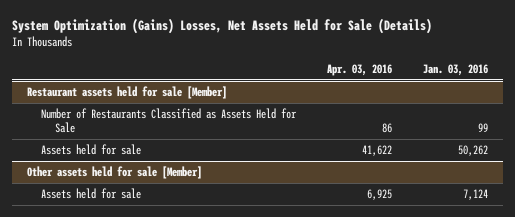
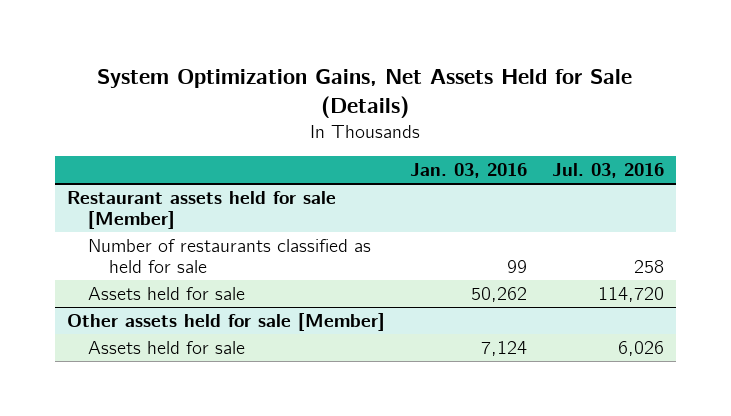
[11,18,432,35] System Optimization (Gains) Losses, Net Assets Held for Sale (Details) -> [97,68,633,118] System Optimization Gains, Net Assets Held for Sale (Details)
[326,64,392,77] Apr. 03, 2016 -> none
none -> [551,163,664,179] Jul. 03, 2016
[40,108,297,134] Number of Restaurants Classified as Assets Held for Sale -> [88,238,372,274] Number of restaurants classified as held for sale

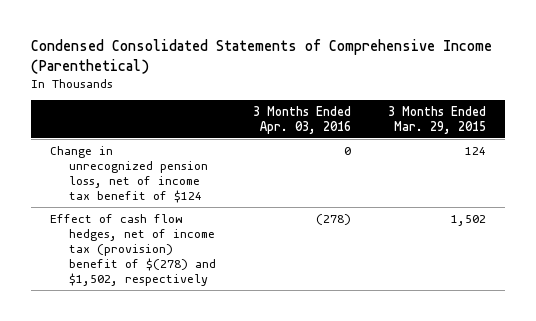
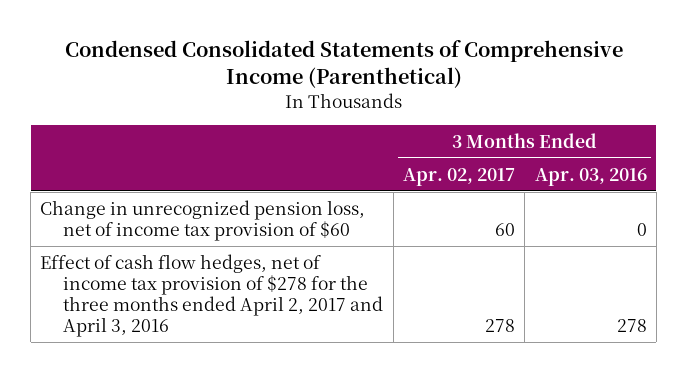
[388,105,487,135] 3 Months Ended Mar. 29, 2015 -> none
none -> [402,167,515,186] Apr. 02, 2017
[50,145,208,204] Change in unrecognized pension loss, net of income tax benefit of $124 -> [40,199,366,241] Change in unrecognized pension loss, net of income tax provision of $60
[50,213,216,287] Effect of cash flow hedges, net of income tax (provision) benefit of $(278) and $1,502, respectively -> [40,253,384,337] Effect of cash flow hedges, net of income tax provision of $278 for the three months ended April 2, 2017 and April 3, 2016
[315,213,351,225] (278) -> [616,318,647,332] 278

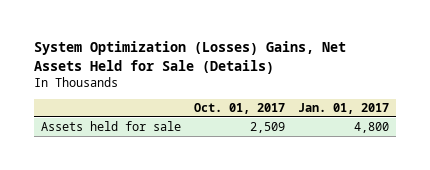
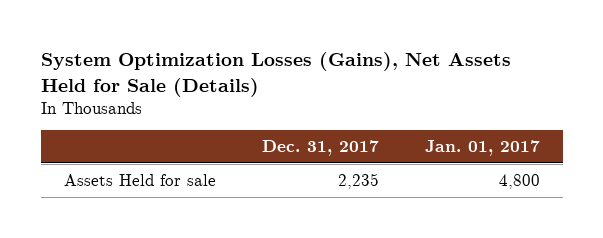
[34,41,347,74] System Optimization (Losses) Gains, Net Assets Held for Sale (Details) -> [40,52,511,97] System Optimization Losses (Gains), Net Assets Held for Sale (Details)
[193,102,285,114] Oct. 01, 2017 -> none
none -> [261,140,379,157] Dec. 31, 2017
[40,121,181,132] Assets held for sale -> [63,174,216,187] Assets Held for sale

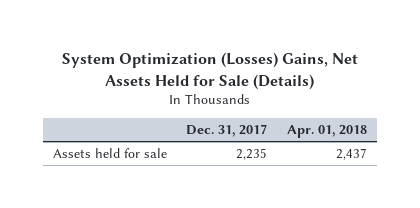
[40,52,511,97] System Optimization Losses (Gains), Net Assets Held for Sale (Details) -> [61,52,358,90] System Optimization (Losses) Gains, Net Assets Held for Sale (Details)
[424,140,540,157] Jan. 01, 2017 -> none
none -> [287,125,368,139] Apr. 01, 2018
[63,174,216,187] Assets Held for sale -> [52,147,167,158] Assets held for sale

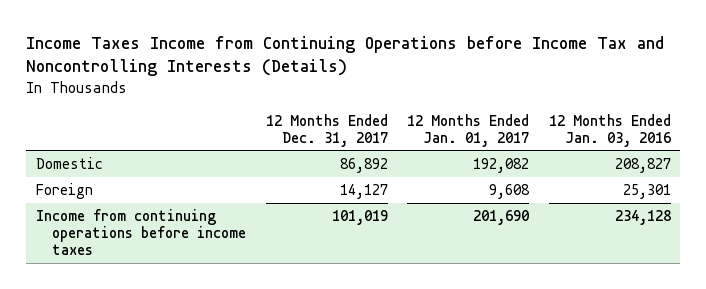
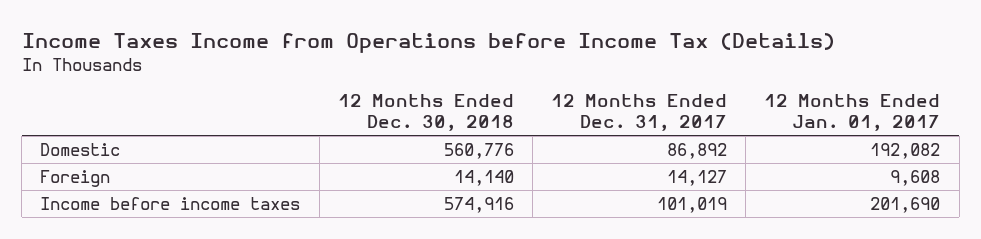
[25,36,664,77] Income Taxes Income from Continuing Operations before Income Tax and Noncontrolling Interests (Details) -> [21,32,835,53] Income Taxes Income from Operations before Income Tax (Details)
[548,113,671,147] 12 Months Ended Jan. 03, 2016 -> none
none -> [337,94,514,131] 12 Months Ended Dec. 30, 2018
[35,208,247,256] Income from continuing operations before income taxes -> [40,196,301,210] Income before income taxes

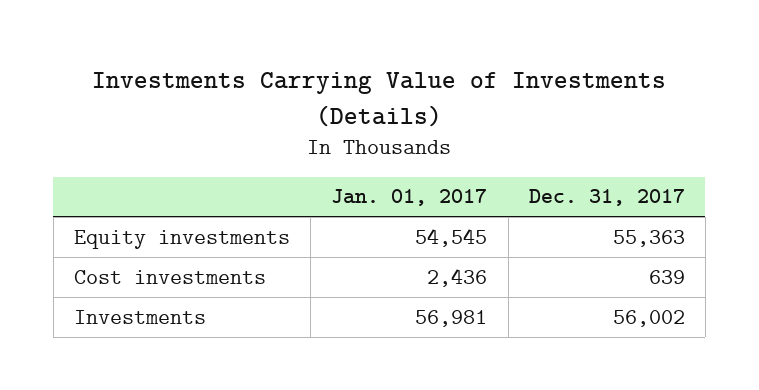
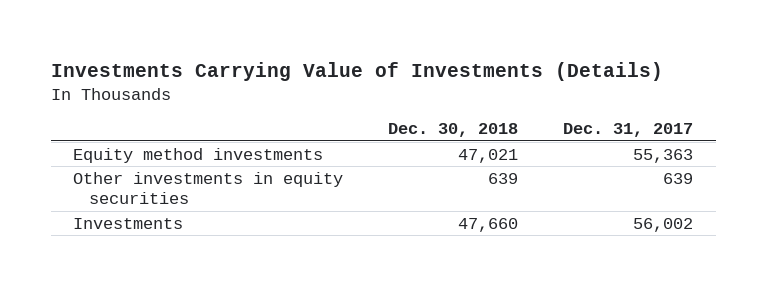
[331,189,488,207] Jan. 01, 2017 -> none
none -> [388,123,519,138] Dec. 30, 2018
[73,229,290,249] Equity investments -> [73,147,324,163] Equity method investments
[73,269,266,284] Cost investments -> [73,171,344,204] Other investments in equity securities

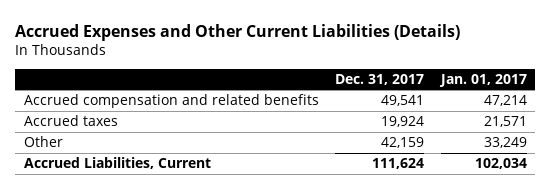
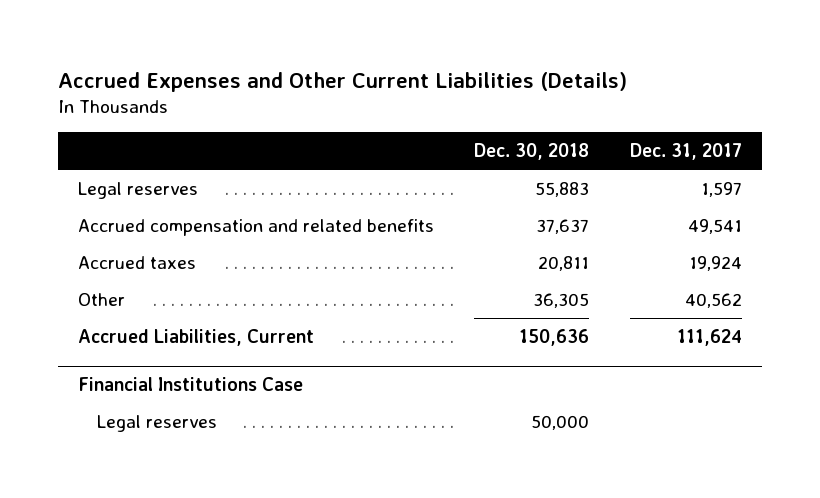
[438,73,527,87] Jan. 01, 2017 -> none
none -> [474,143,590,161] Dec. 30, 2018
none -> [78,181,199,199] Legal reserves
[381,137,425,149] 42,159 -> [684,292,742,308] 40,562
none -> [78,376,304,391] Financial Institutions Case
none -> [97,414,218,432] Legal reserves

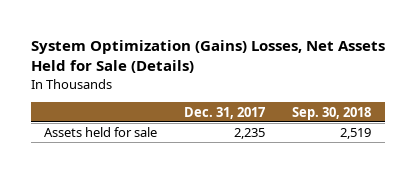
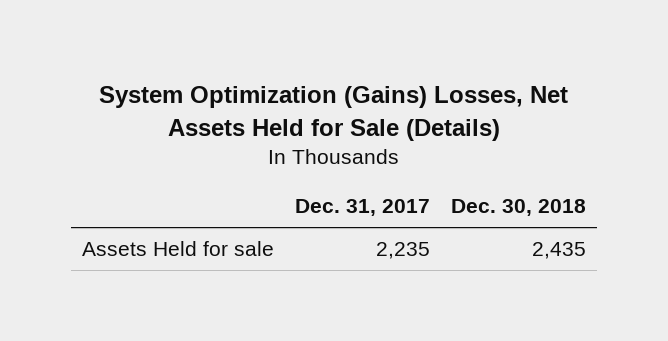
[292,106,372,120] Sep. 30, 2018 -> none
none -> [450,199,586,217] Dec. 30, 2018
[44,127,158,138] Assets held for sale -> [81,241,274,257] Assets Held for sale

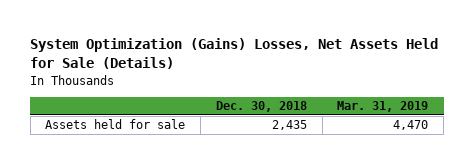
[294,199,430,217] Dec. 31, 2017 -> none
none -> [337,101,429,113] Mar. 31, 2019
[81,241,274,257] Assets Held for sale -> [45,119,186,130] Assets held for sale

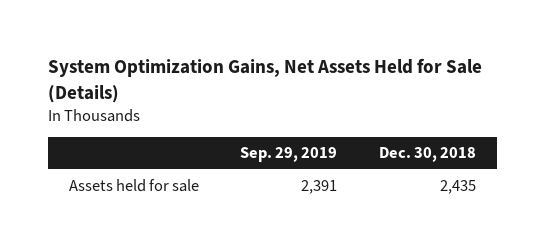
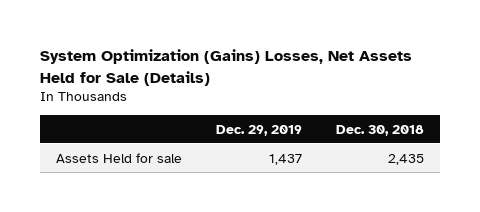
[47,58,482,103] System Optimization Gains, Net Assets Held for Sale (Details) -> [39,49,412,86] System Optimization (Gains) Losses, Net Assets Held for Sale (Details)
[240,147,338,163] Sep. 29, 2019 -> none
none -> [215,124,302,136] Dec. 29, 2019
[68,179,199,193] Assets held for sale -> [56,152,183,163] Assets Held for sale

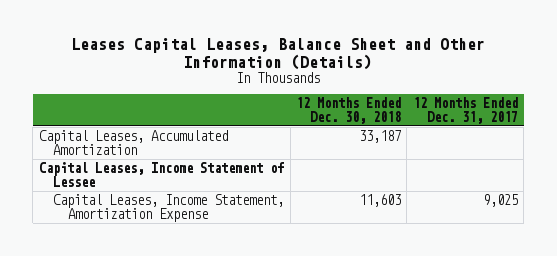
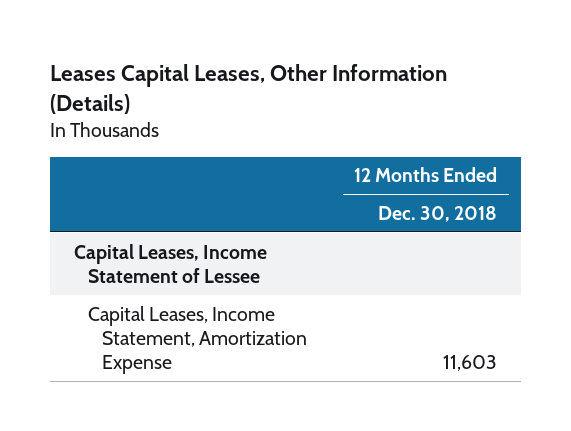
[71,38,486,70] Leases Capital Leases, Balance Sheet and Other Information (Details) -> [50,63,448,114] Leases Capital Leases, Other Information (Details)
[412,96,518,125] 12 Months Ended Dec. 31, 2017 -> none
[38,129,228,156] Capital Leases, Accumulated Amortization -> none

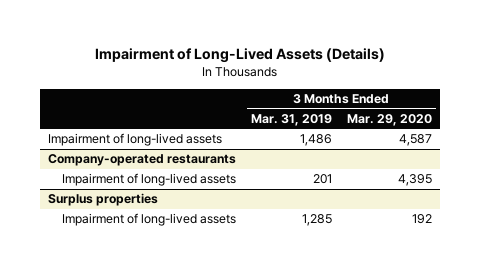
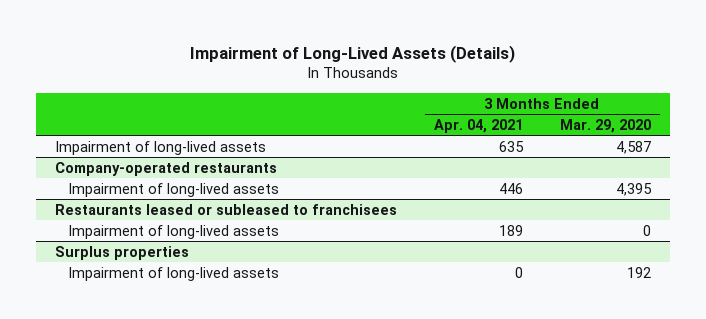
[250,113,332,126] Mar. 31, 2019 -> none
none -> [433,118,523,133] Apr. 04, 2021
none -> [54,203,397,215] Restaurants leased or subleased to franchisees
none -> [67,224,279,239] Impairment of long-lived assets

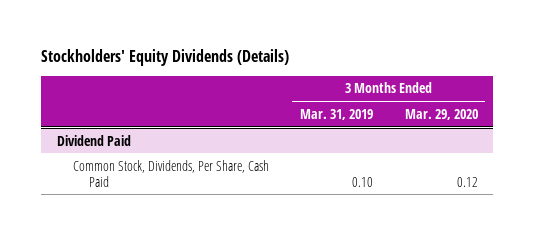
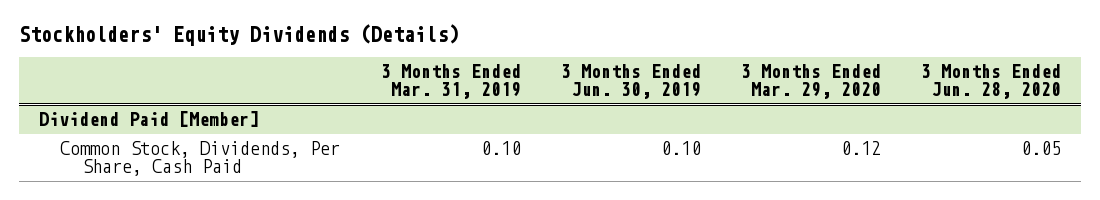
none -> [560,64,701,100] 3 Months Ended Jun. 30, 2019
none -> [921,64,1062,100] 3 Months Ended Jun. 28, 2020
[56,134,131,146] Dividend Paid -> [38,111,259,128] Dividend Paid [Member]

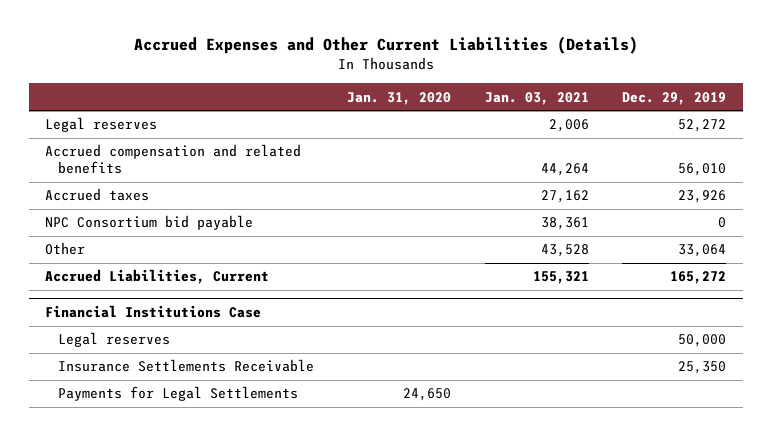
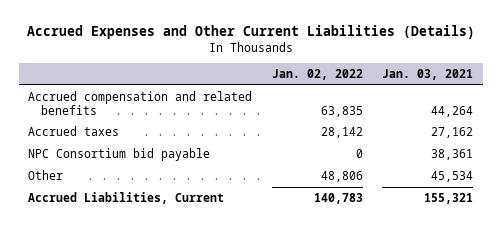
[347,91,452,105] Jan. 31, 2020 -> none
[621,91,726,105] Dec. 29, 2019 -> none
none -> [271,69,363,81] Jan. 02, 2022
[45,117,158,133] Legal reserves -> none
[540,244,589,258] 43,528 -> [430,170,473,182] 45,534
[45,304,262,318] Financial Institutions Case -> none
[57,332,170,348] Legal reserves -> none
[57,359,314,373] Insurance Settlements Receivable -> none
[57,386,298,402] Payments for Legal Settlements -> none

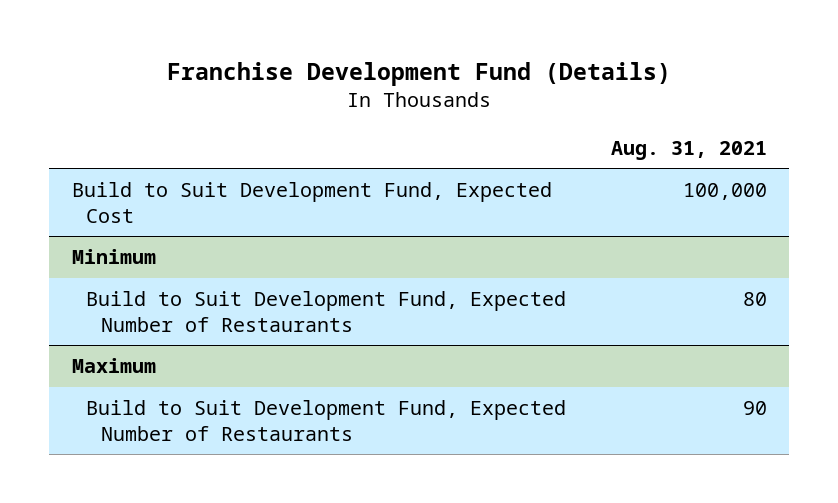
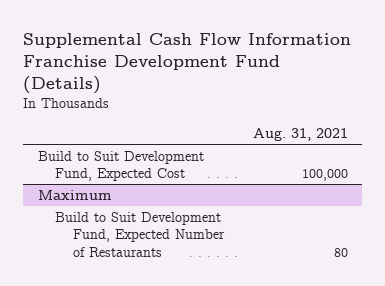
[167,62,672,87] Franchise Development Fund (Details) -> [23,33,352,95] Supplemental Cash Flow Information Franchise Development Fund (Details)
[71,248,156,264] Minimum -> none
[86,290,567,332] Build to Suit Development Fund, Expected Number of Restaurants -> none
[742,400,767,415] 90 -> [333,247,348,257] 80

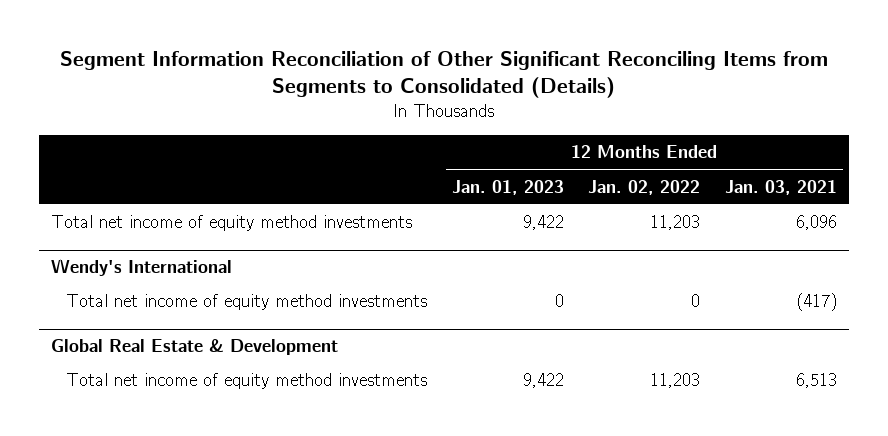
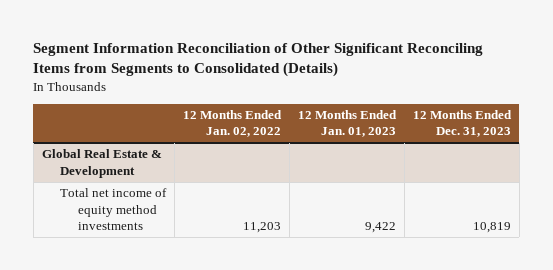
[724,179,837,195] Jan. 03, 2021 -> none
none -> [412,109,512,138] 12 Months Ended Dec. 31, 2023
[50,215,412,232] Total net income of equity method investments -> none
[50,258,232,277] Wendy's International -> none
[66,294,428,311] Total net income of equity method investments -> none

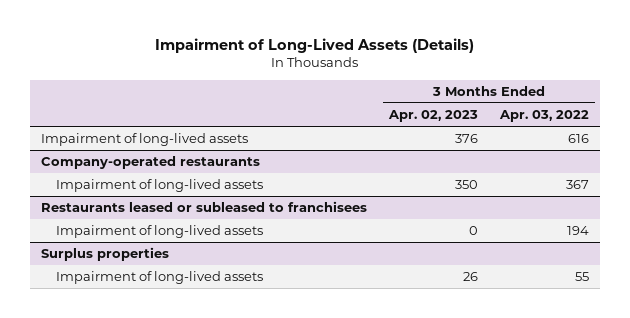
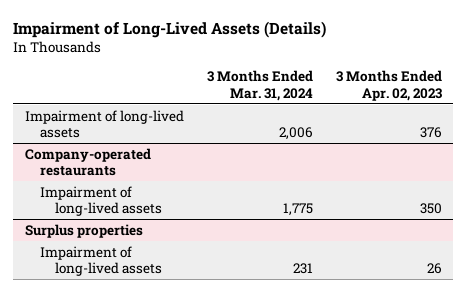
[499,109,590,122] Apr. 03, 2022 -> none
none -> [206,70,313,101] 3 Months Ended Mar. 31, 2024
[40,201,367,213] Restaurants leased or subleased to franchisees -> none
[56,225,264,239] Impairment of long-lived assets -> none

